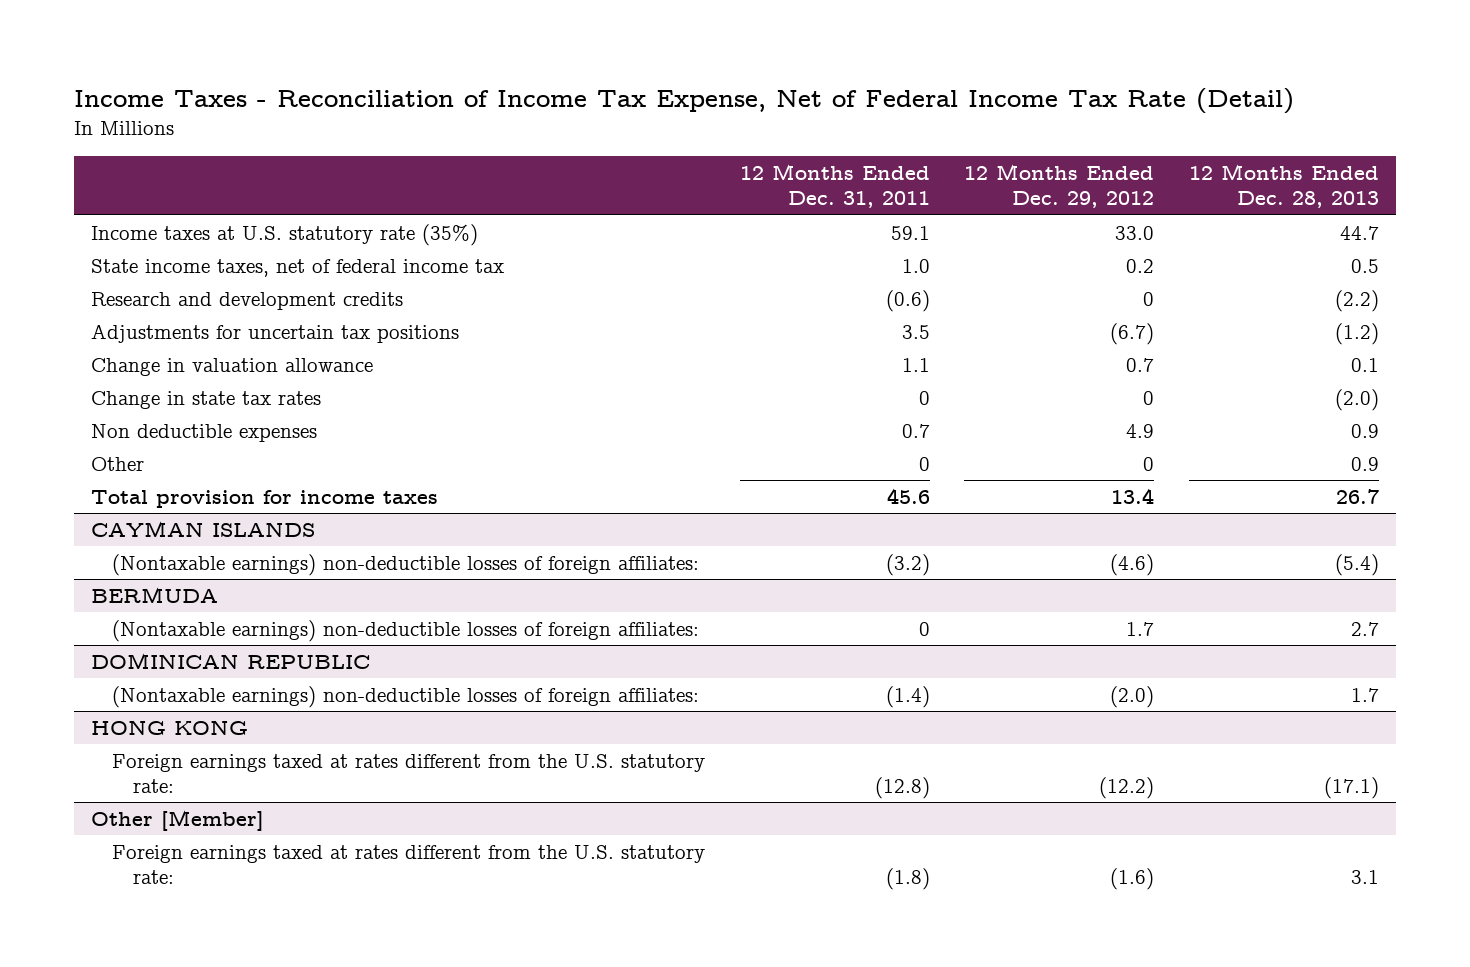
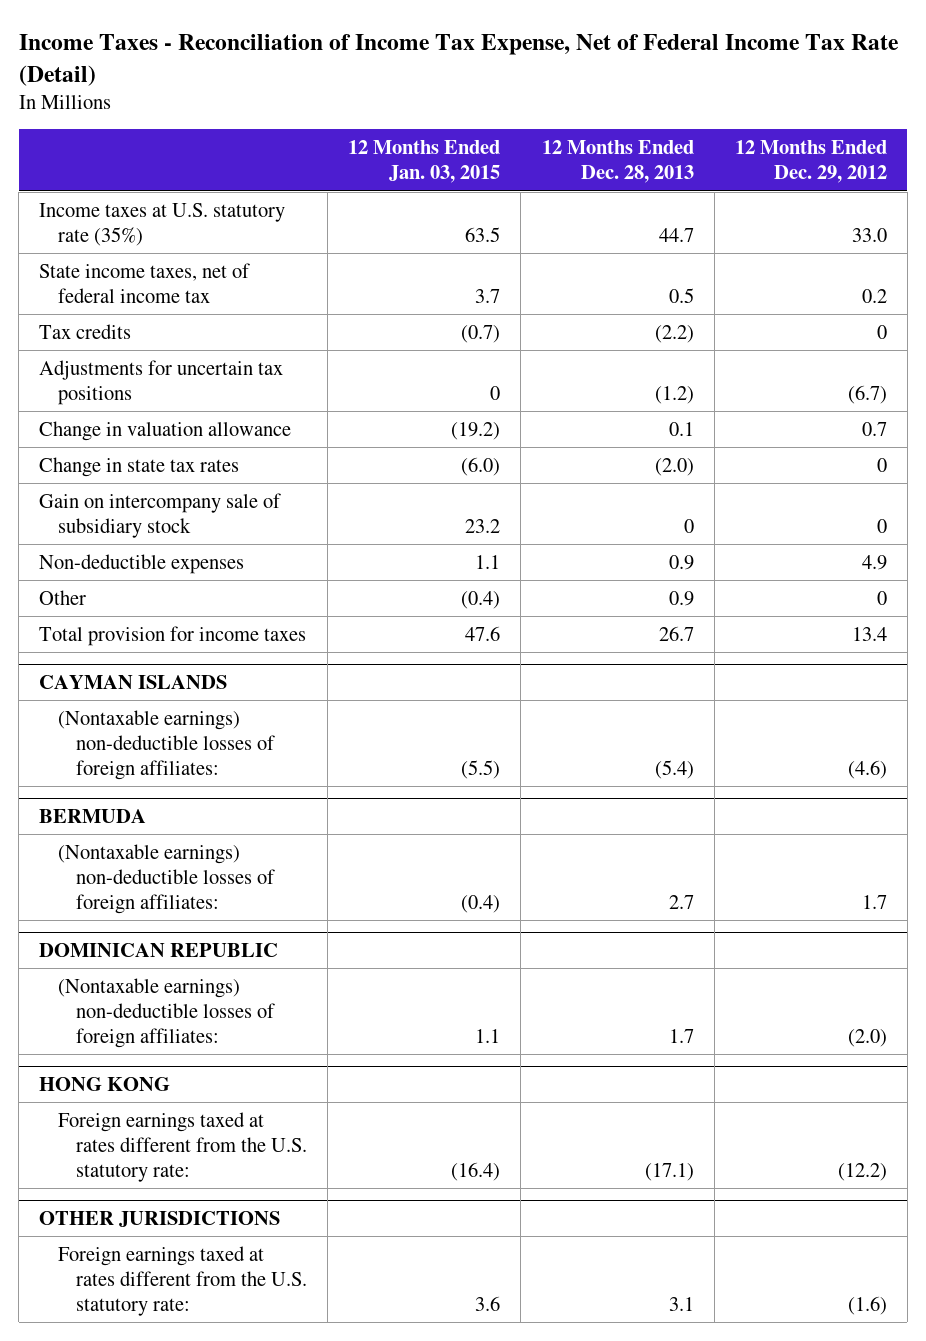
[739,164,930,209] 12 Months Ended Dec. 31, 2011 -> none
none -> [348,140,501,184] 12 Months Ended Jan. 03, 2015
[91,291,404,310] Research and development credits -> [39,323,132,339] Tax credits
none -> [39,492,282,538] Gain on intercompany sale of subsidiary stock
[91,423,318,442] Non deductible expenses -> [39,553,245,574] Non-deductible expenses
[91,809,265,831] Other [Member] -> none
none -> [39,1211,281,1228] OTHER JURISDICTIONS

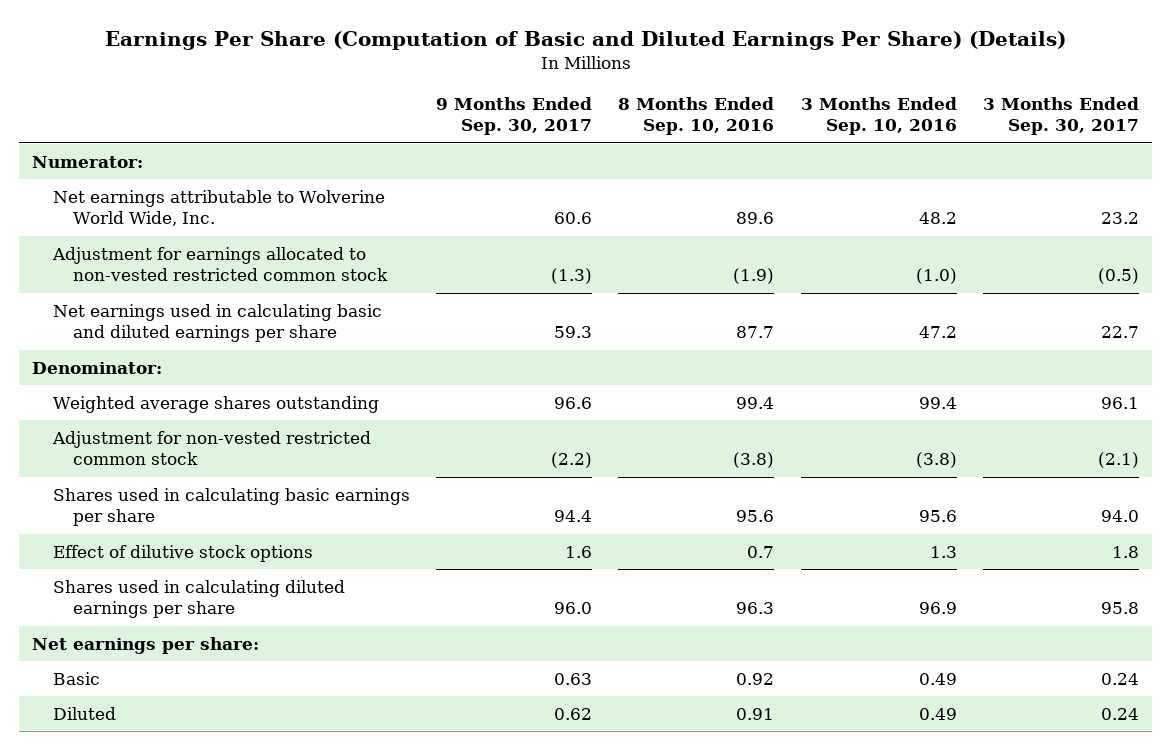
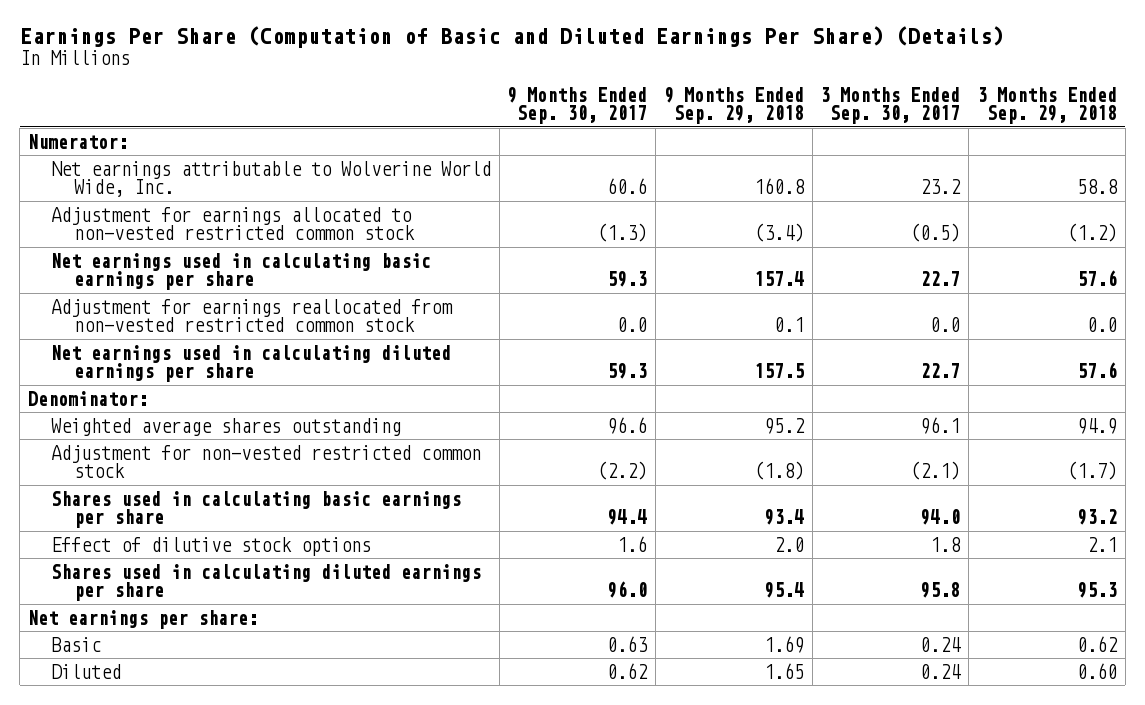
[618,96,775,136] 8 Months Ended Sep. 10, 2016 -> none
[800,96,957,136] 3 Months Ended Sep. 10, 2016 -> none
none -> [663,86,804,125] 9 Months Ended Sep. 29, 2018
none -> [976,86,1117,125] 3 Months Ended Sep. 29, 2018
[52,303,382,343] Net earnings used in calculating basic and diluted earnings per share -> [50,252,431,291] Net earnings used in calculating basic earnings per share
none -> [50,298,453,333] Adjustment for earnings reallocated from non-vested restricted common stock
none -> [50,344,451,383] Net earnings used in calculating diluted earnings per share

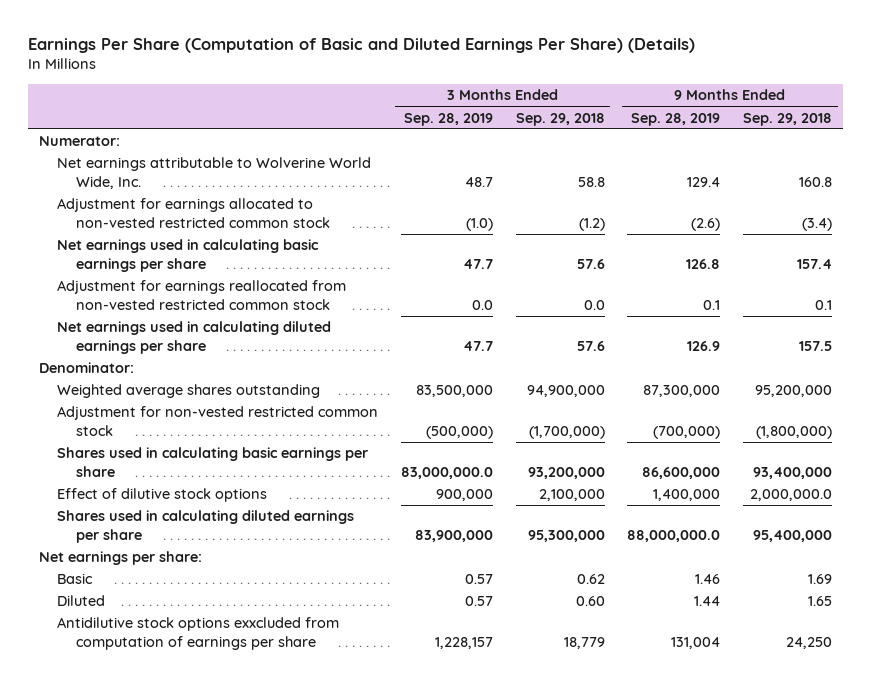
[507,86,648,125] 9 Months Ended Sep. 30, 2017 -> none
[820,86,961,125] 3 Months Ended Sep. 30, 2017 -> none
none -> [403,112,493,126] Sep. 28, 2019
none -> [631,112,721,126] Sep. 28, 2019
[763,417,805,434] 95.2 -> [754,385,832,398] 95,200,000
[1076,417,1117,434] 94.9 -> [526,385,605,398] 94,900,000
[753,461,804,481] (1.8) -> [755,425,832,439] (1,800,000)
[1066,461,1117,481] (1.7) -> [528,425,605,439] (1,700,000)
[763,509,804,526] 93.4 -> [752,466,832,479] 93,400,000
[1076,509,1117,526] 93.2 -> [527,466,605,479] 93,200,000
[773,536,804,552] 2.0 -> [749,489,832,502] 2,000,000.0
[1086,536,1117,552] 2.1 -> [538,489,605,502] 2,100,000
[763,582,804,599] 95.4 -> [752,529,832,542] 95,400,000
[1076,582,1117,599] 95.3 -> [527,529,605,542] 95,300,000
none -> [57,617,340,650] Antidilutive stock options exxcluded from computation of earnings per share

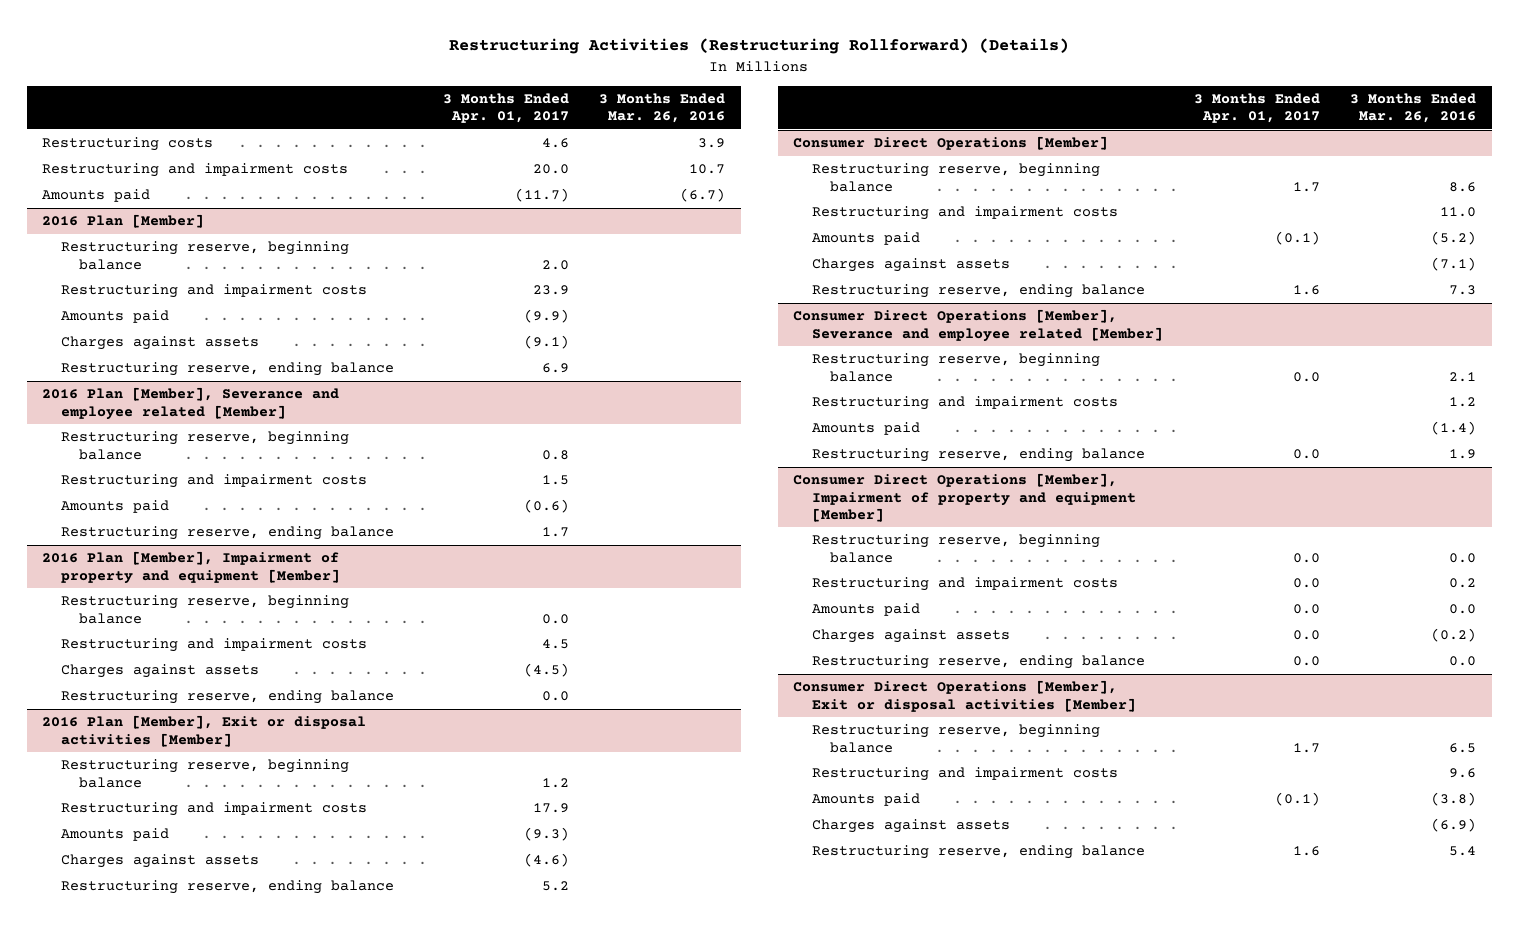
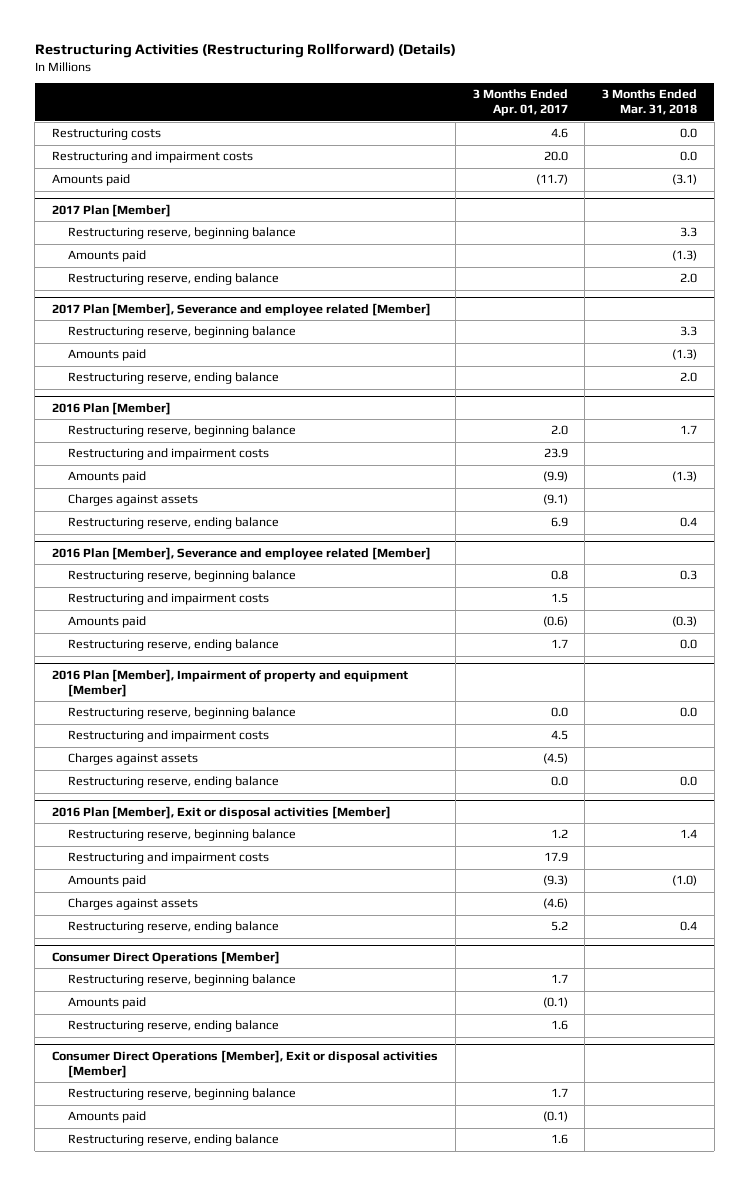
[599,92,726,124] 3 Months Ended Mar. 26, 2016 -> none
none -> [602,89,698,116] 3 Months Ended Mar. 31, 2018
none -> [51,203,171,217] 2017 Plan [Member]
none -> [68,227,297,240] Restructuring reserve, beginning balance
none -> [68,250,147,263] Amounts paid
none -> [68,273,280,286] Restructuring reserve, ending balance
none -> [51,302,431,316] 2017 Plan [Member], Severance and employee related [Member]
none -> [68,326,297,339] Restructuring reserve, beginning balance
none -> [68,349,147,362] Amounts paid
none -> [68,372,280,385] Restructuring reserve, ending balance
[811,206,1118,221] Restructuring and impairment costs -> none
[811,258,1010,273] Charges against assets -> none
[793,309,1163,342] Consumer Direct Operations [Member], Severance and employee related [Member] -> none
[811,353,1100,382] Restructuring reserve, beginning balance -> none
[811,396,1118,411] Restructuring and impairment costs -> none
[811,422,920,436] Amounts paid -> none
[811,448,1145,463] Restructuring reserve, ending balance -> none
[793,473,1136,522] Consumer Direct Operations [Member], Impairment of property and equipment [Member] -> none
[811,534,1100,563] Restructuring reserve, beginning balance -> none
[811,577,1118,592] Restructuring and impairment costs -> none
[811,603,920,617] Amounts paid -> none
[811,629,1010,644] Charges against assets -> none
[811,655,1145,670] Restructuring reserve, ending balance -> none
[811,767,1118,782] Restructuring and impairment costs -> none
[811,819,1010,834] Charges against assets -> none

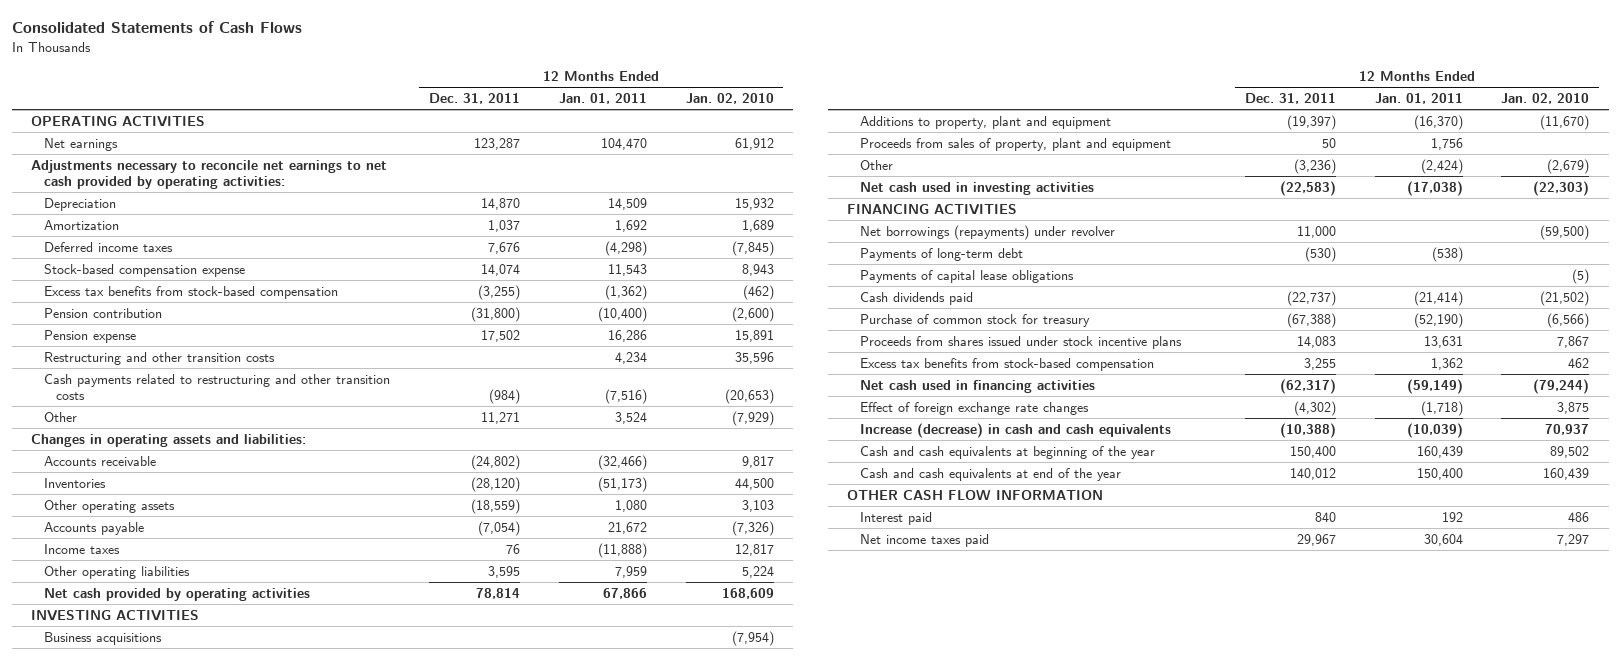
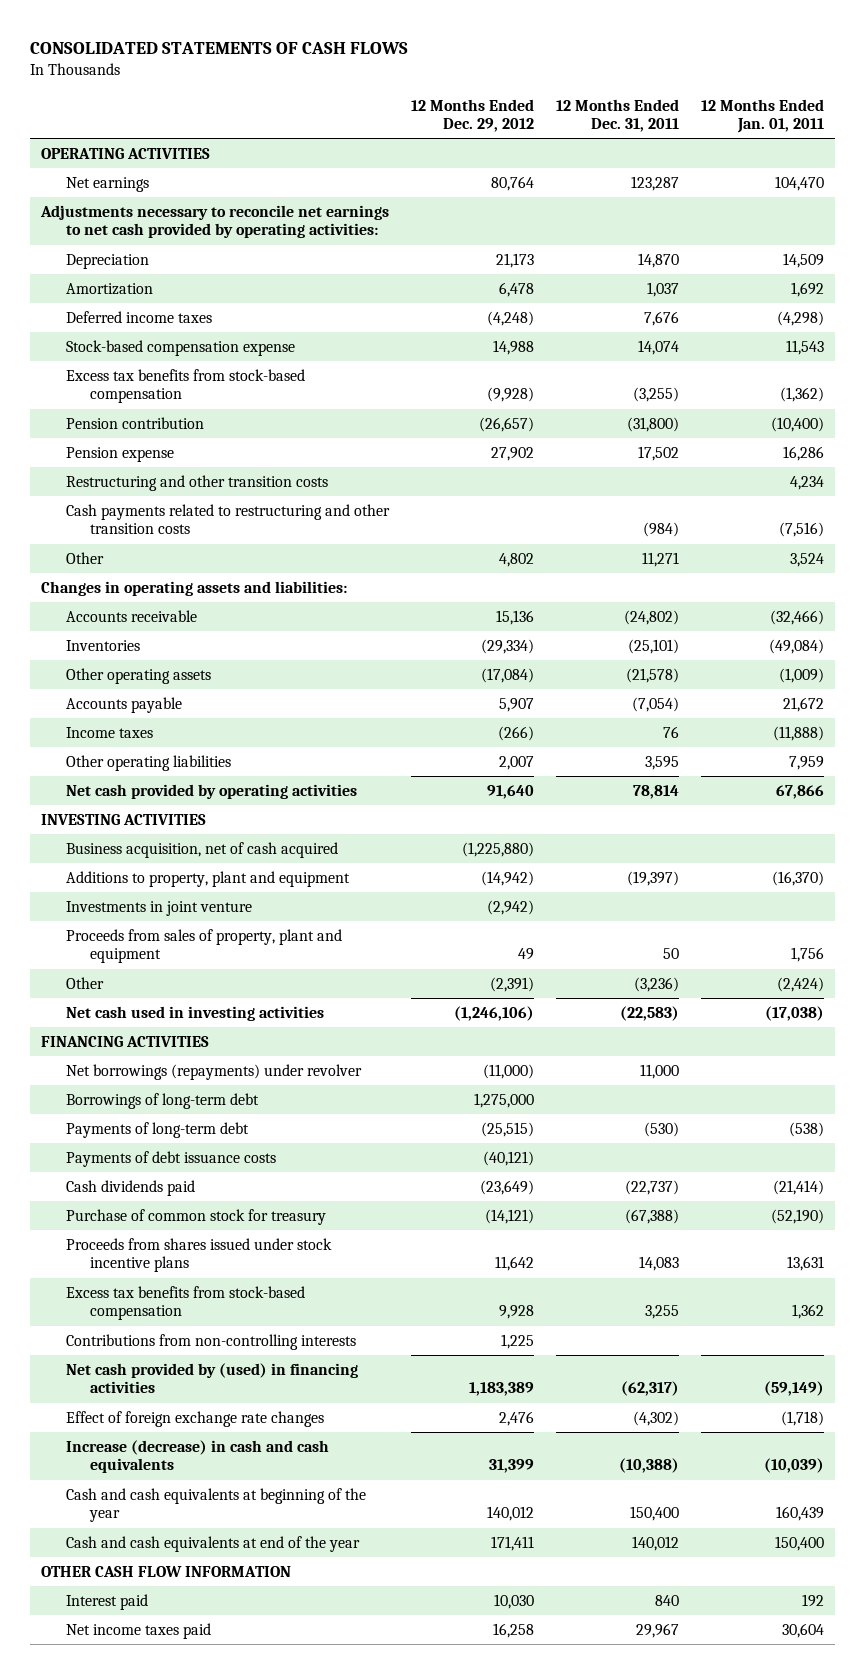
[11,21,302,34] Consolidated Statements of Cash Flows -> [29,42,408,55] CONSOLIDATED STATEMENTS OF CASH FLOWS
[685,92,774,104] Jan. 02, 2010 -> none
none -> [410,98,534,132] 12 Months Ended Dec. 29, 2012
[470,476,520,492] (28,120) -> [627,639,679,655] (25,101)
[597,476,647,492] (51,173) -> [768,639,824,655] (49,084)
[470,498,520,514] (18,559) -> [625,668,679,684] (21,578)
[614,499,647,512] 1,080 -> [778,668,824,684] (1,009)
[43,631,162,645] Business acquisitions -> [65,842,338,859] Business acquisition, net of cash acquired
none -> [65,901,252,917] Investments in joint venture
none -> [65,1093,259,1110] Borrowings of long-term debt
[859,269,1074,283] Payments of capital lease obligations -> none
none -> [65,1151,276,1168] Payments of debt issuance costs
none -> [65,1334,356,1351] Contributions from non-controlling interests
[859,379,1095,393] Net cash used in financing activities -> [65,1363,358,1394] Net cash provided by (used) in financing activities

